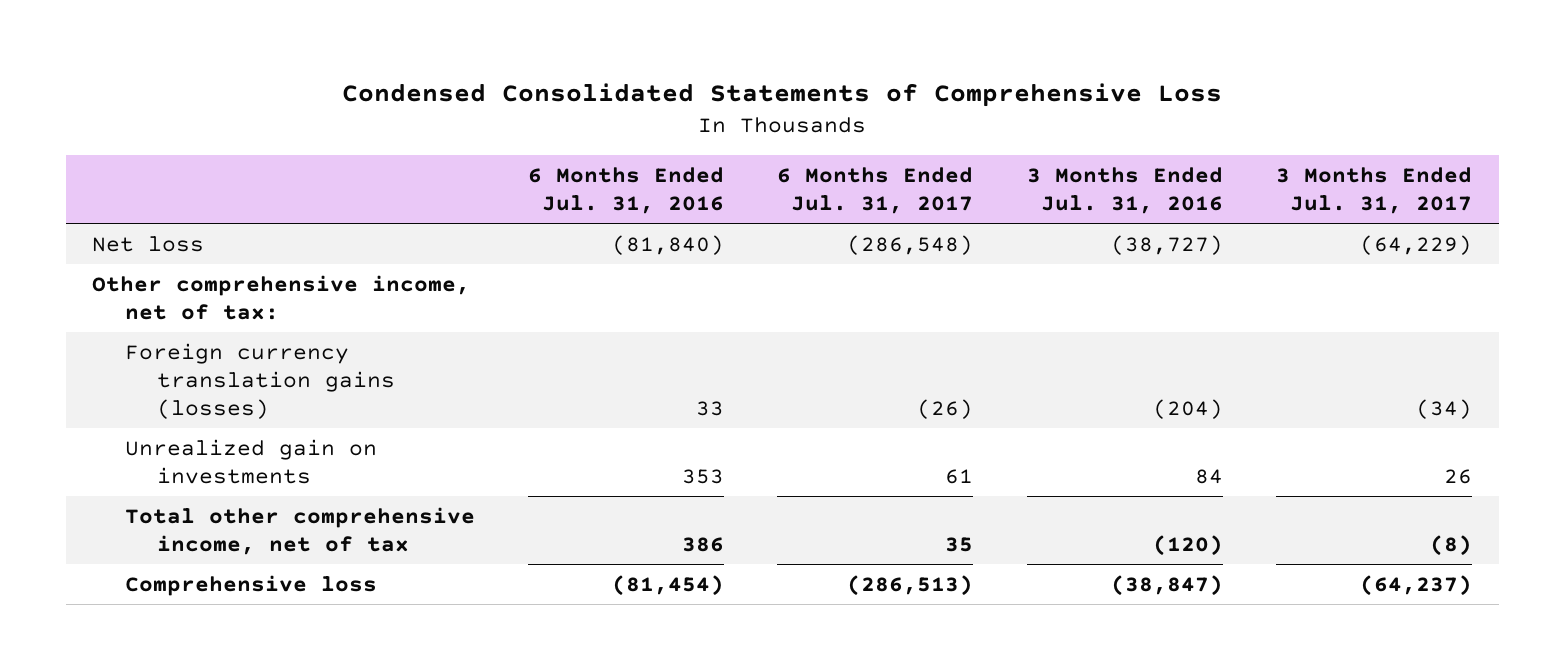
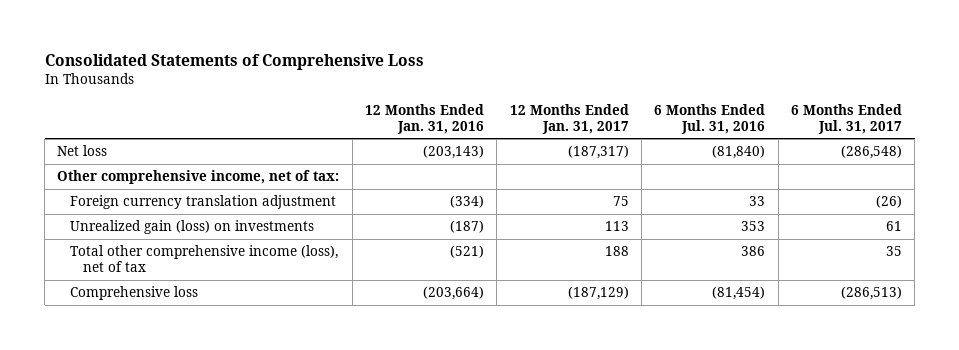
[342,83,1223,108] Condensed Consolidated Statements of Comprehensive Loss -> [44,53,424,70] Consolidated Statements of Comprehensive Loss
[1026,167,1223,215] 3 Months Ended Jul. 31, 2016 -> none
[1276,167,1473,215] 3 Months Ended Jul. 31, 2017 -> none
none -> [364,104,484,134] 12 Months Ended Jan. 31, 2016
none -> [509,104,629,134] 12 Months Ended Jan. 31, 2017
[124,342,396,420] Foreign currency translation gains (losses) -> [70,195,337,210] Foreign currency translation adjustment
[124,438,377,484] Unrealized gain on investments -> [70,220,315,235] Unrealized gain (loss) on investments
[124,506,475,555] Total other comprehensive income, net of tax -> [70,245,339,273] Total other comprehensive income (loss), net of tax

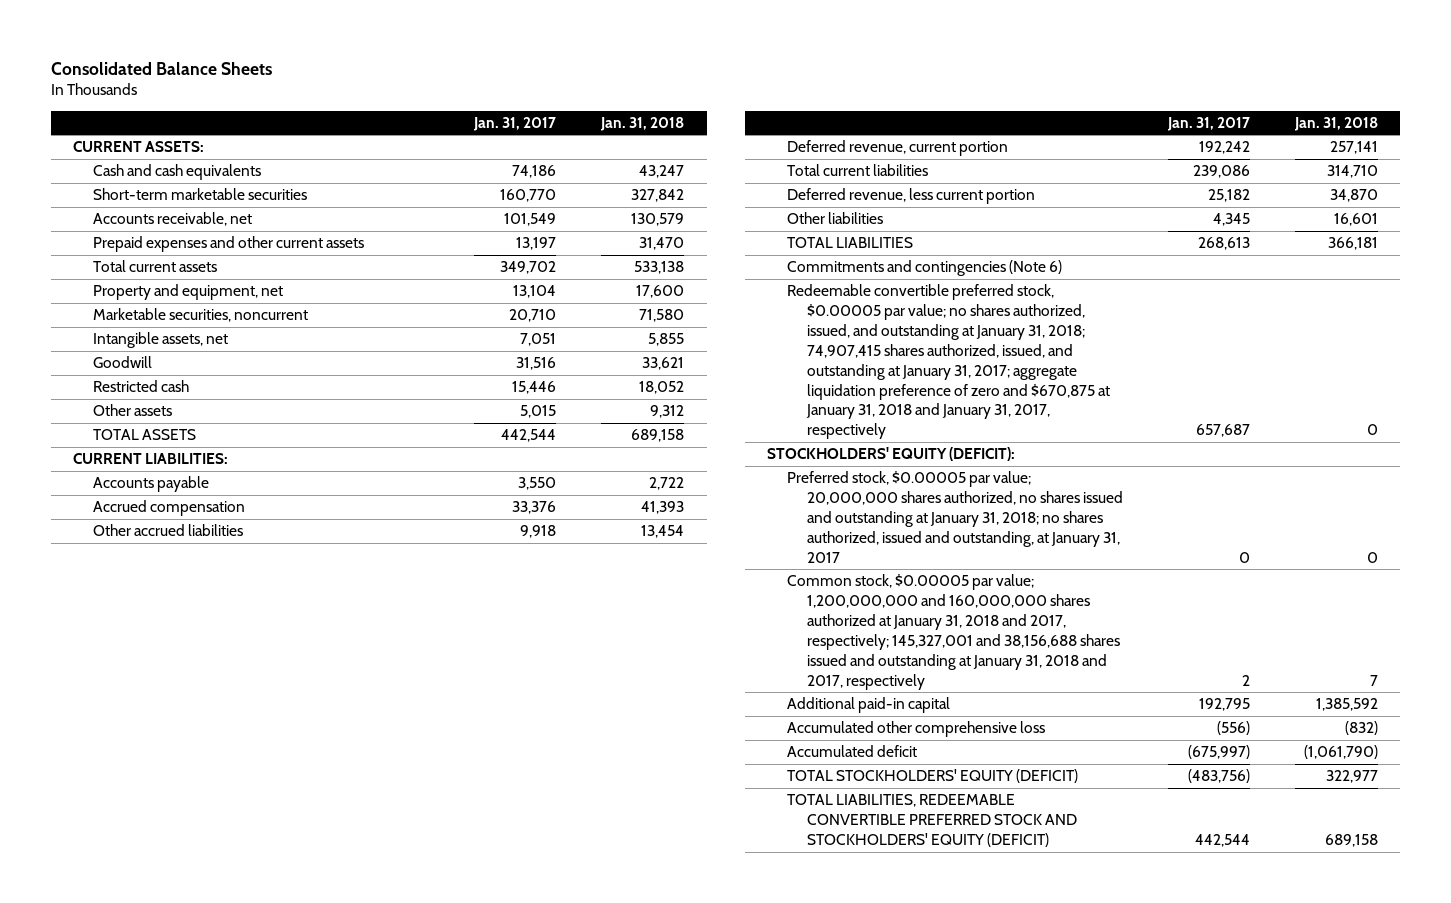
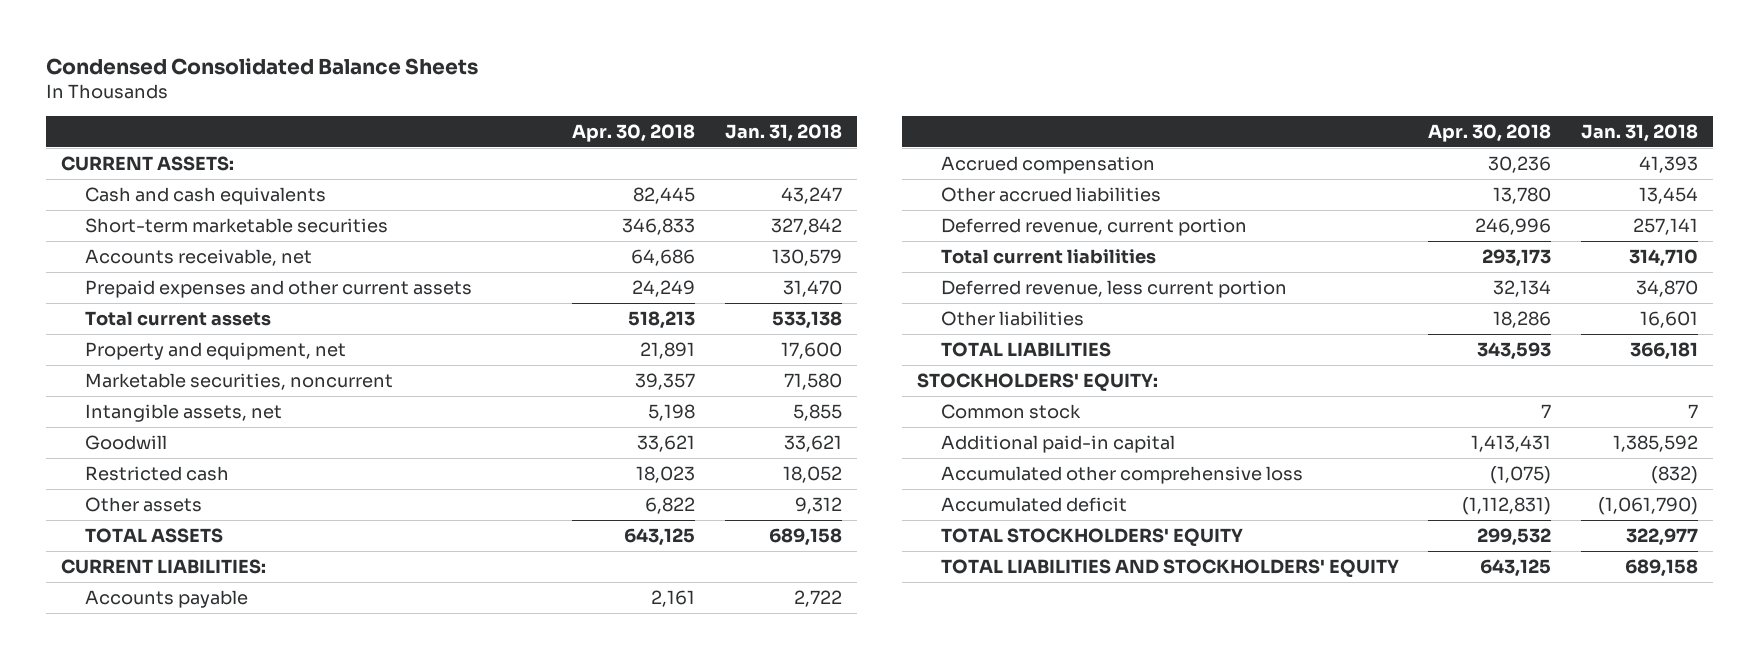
[50,61,272,75] Consolidated Balance Sheets -> [45,57,478,75] Condensed Consolidated Balance Sheets
[472,116,556,131] Jan. 31, 2017 -> none
none -> [572,124,696,143] Apr. 30, 2018
[787,260,1063,277] Commitments and contingencies (Note 6) -> none
[787,284,1110,440] Redeemable convertible preferred stock, $0.00005 par value; no shares authorized, issued, and outstanding at January 31, 2018; 74,907,415 shares authorized, issued, and outstanding at January 31, 2017; aggregate liquidation preference of zero and $670,875 at January 31, 2018 and January 31, 2017, respectively -> none
[787,471,1123,563] Preferred stock, $0.00005 par value; 20,000,000 shares authorized, no shares issued and outstanding at January 31, 2018; no shares authorized, issued and outstanding, at January 31, 2017 -> none
[767,447,1016,462] STOCKHOLDERS' EQUITY (DEFICIT): -> [916,372,1158,391] STOCKHOLDERS' EQUITY:
[787,574,1120,690] Common stock, $0.00005 par value; 1,200,000,000 and 160,000,000 shares authorized at January 31, 2018 and 2017, respectively; 145,327,001 and 38,156,688 shares issued and outstanding at January 31, 2018 and 2017, respectively -> [940,403,1081,419] Common stock
[787,769,1079,784] TOTAL STOCKHOLDERS' EQUITY (DEFICIT) -> [940,527,1243,546] TOTAL STOCKHOLDERS' EQUITY
[787,794,1077,847] TOTAL LIABILITIES, REDEEMABLE CONVERTIBLE PREFERRED STOCK AND STOCKHOLDERS' EQUITY (DEFICIT) -> [940,558,1399,577] TOTAL LIABILITIES AND STOCKHOLDERS' EQUITY

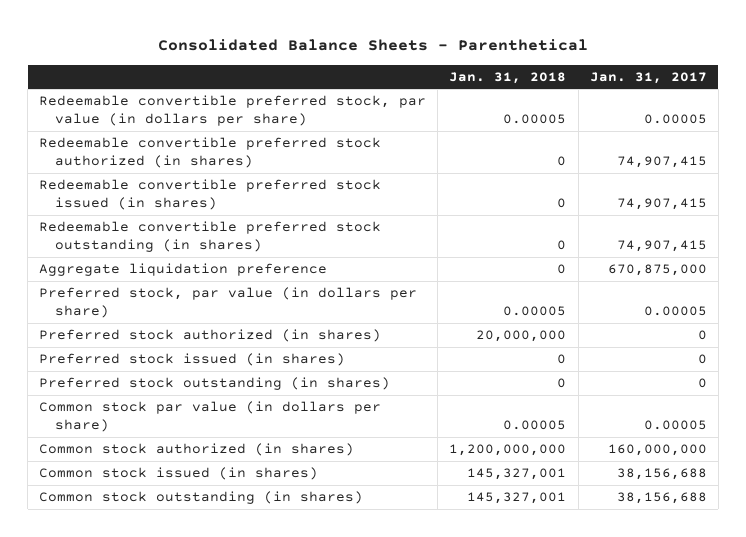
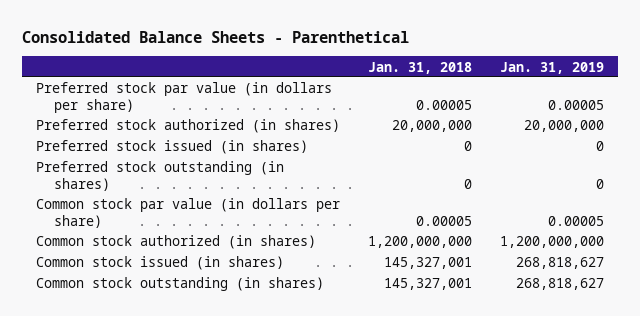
[589,71,707,84] Jan. 31, 2017 -> none
none -> [500,61,605,74] Jan. 31, 2019
[39,95,427,127] Redeemable convertible preferred stock, par value (in dollars per share) -> none
[39,137,382,169] Redeemable convertible preferred stock authorized (in shares) -> none
[39,179,382,211] Redeemable convertible preferred stock issued (in shares) -> none
[39,221,382,253] Redeemable convertible preferred stock outstanding (in shares) -> none
[39,263,328,277] Aggregate liquidation preference -> none
[39,287,418,319] Preferred stock, par value (in dollars per share) -> [35,82,332,113] Preferred stock par value (in dollars per share)

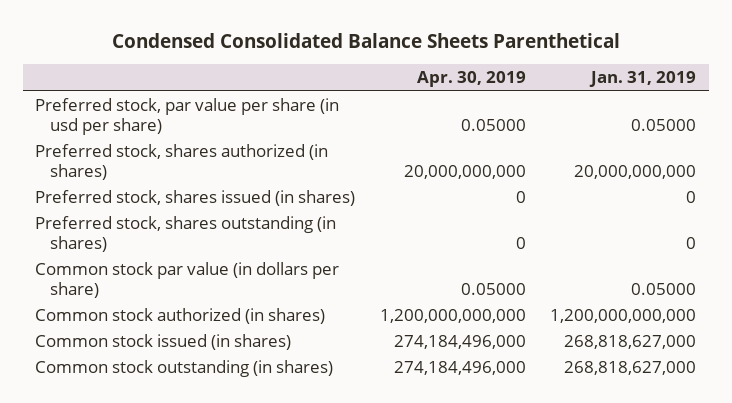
[21,30,409,43] Consolidated Balance Sheets - Parenthetical -> [111,33,620,49] Condensed Consolidated Balance Sheets Parenthetical
[367,61,472,74] Jan. 31, 2018 -> none
none -> [416,71,526,88] Apr. 30, 2019
[35,82,332,113] Preferred stock par value (in dollars per share) -> [35,97,340,135] Preferred stock, par value per share (in usd per share)
[548,99,605,110] 0.00005 -> [631,118,697,131] 0.05000
[35,119,340,134] Preferred stock authorized (in shares) -> [35,143,329,180] Preferred stock, shares authorized (in shares)
[524,120,605,133] 20,000,000 -> [574,164,697,179] 20,000,000,000
[35,140,308,155] Preferred stock issued (in shares) -> [35,189,356,206] Preferred stock, shares issued (in shares)
[35,161,284,191] Preferred stock outstanding (in shares) -> [35,215,337,252] Preferred stock, shares outstanding (in shares)
[548,215,605,226] 0.00005 -> [631,282,697,295] 0.05000
[500,236,605,249] 1,200,000,000 -> [550,308,697,323] 1,200,000,000,000
[516,257,605,270] 268,818,627 -> [564,334,697,349] 268,818,627,000
[516,278,605,291] 268,818,627 -> [564,360,697,375] 268,818,627,000

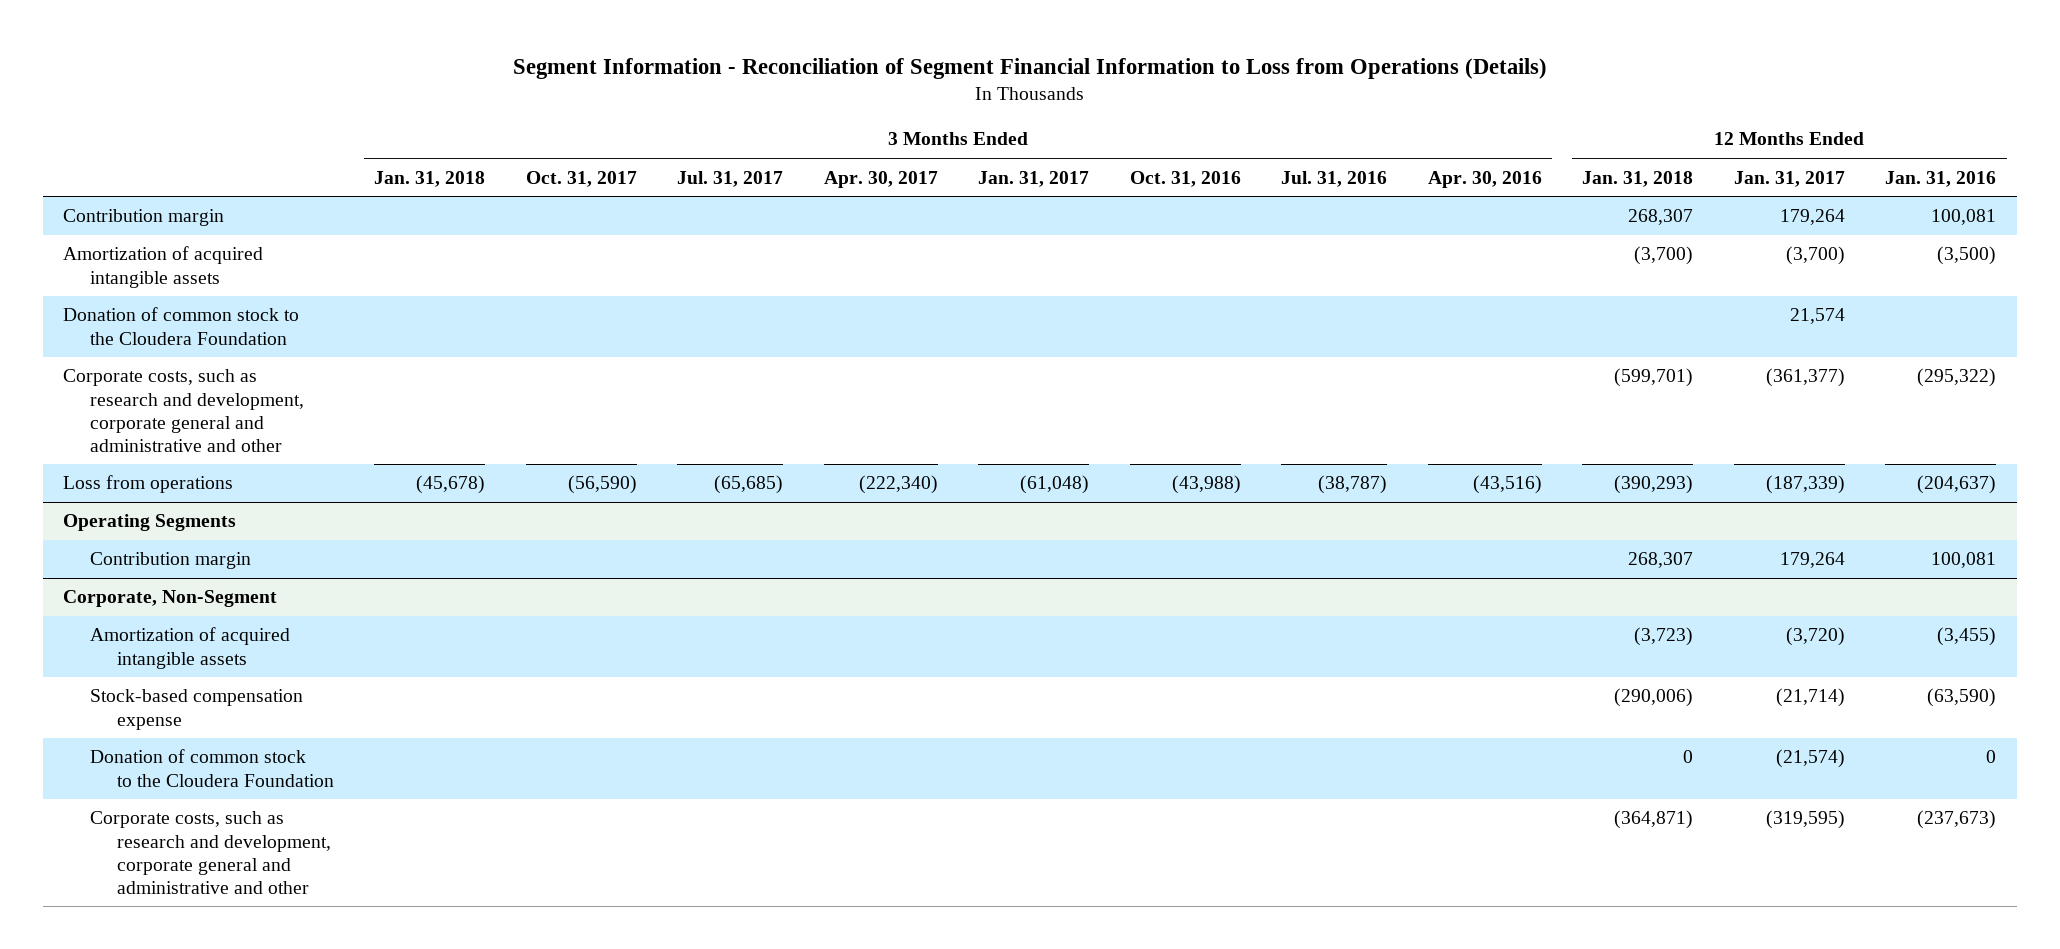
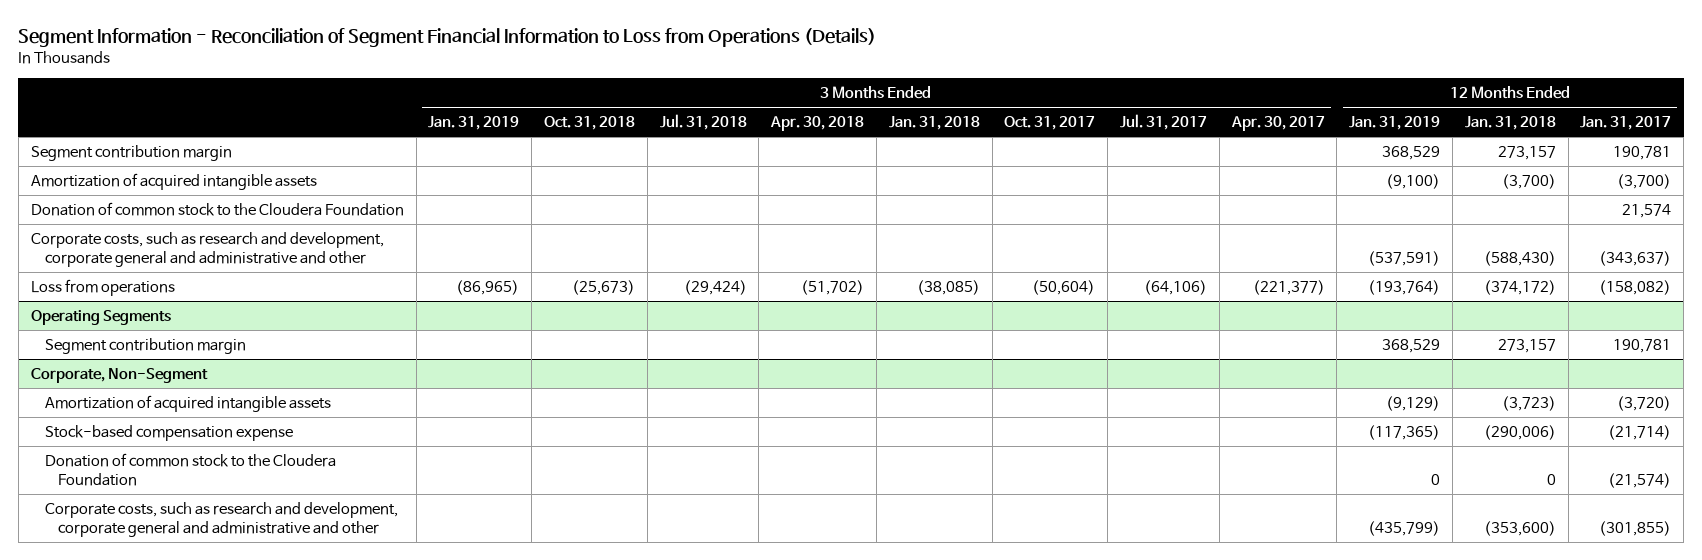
[978,170,1090,187] Jan. 31, 2017 -> none
[1129,170,1241,187] Oct. 31, 2016 -> none
[1281,170,1388,187] Jul. 31, 2016 -> none
[1427,170,1542,188] Apr. 30, 2016 -> none
[1885,170,1997,187] Jan. 31, 2016 -> none
none -> [428,116,520,131] Jan. 31, 2019
none -> [543,116,635,131] Oct. 31, 2018
none -> [659,114,747,131] Jul. 31, 2018
none -> [770,116,865,132] Apr. 30, 2018
none -> [1349,116,1441,131] Jan. 31, 2019
[63,209,225,227] Contribution margin -> [30,145,232,162] Segment contribution margin
[1628,209,1694,226] 268,307 -> [1497,146,1556,161] 273,157
[1779,209,1845,226] 179,264 -> [1613,146,1672,161] 190,781
[1614,368,1694,388] (599,701) -> [1483,250,1556,266] (588,430)
[1765,368,1845,388] (361,377) -> [1599,250,1672,266] (343,637)
[416,475,486,495] (45,678) -> [916,280,980,296] (38,085)
[567,475,637,495] (56,590) -> [1032,280,1096,296] (50,604)
[714,475,784,495] (65,685) -> [1143,280,1207,296] (64,106)
[858,475,938,495] (222,340) -> [1252,280,1325,296] (221,377)
[1614,475,1694,495] (390,293) -> [1483,280,1556,296] (374,172)
[1765,475,1845,495] (187,339) -> [1599,280,1672,296] (158,082)
[89,552,251,570] Contribution margin -> [44,338,246,355] Segment contribution margin
[1628,552,1694,569] 268,307 -> [1497,339,1556,354] 273,157
[1779,552,1845,569] 179,264 -> [1613,339,1672,354] 190,781
[1614,810,1694,830] (364,871) -> [1483,520,1556,536] (353,600)
[1765,810,1845,830] (319,595) -> [1599,520,1672,536] (301,855)

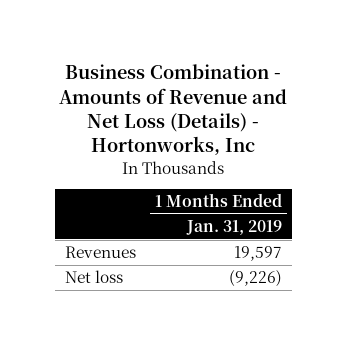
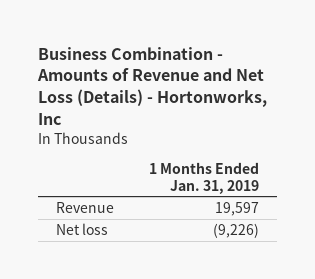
[64,246,136,259] Revenues -> [55,202,114,214] Revenue

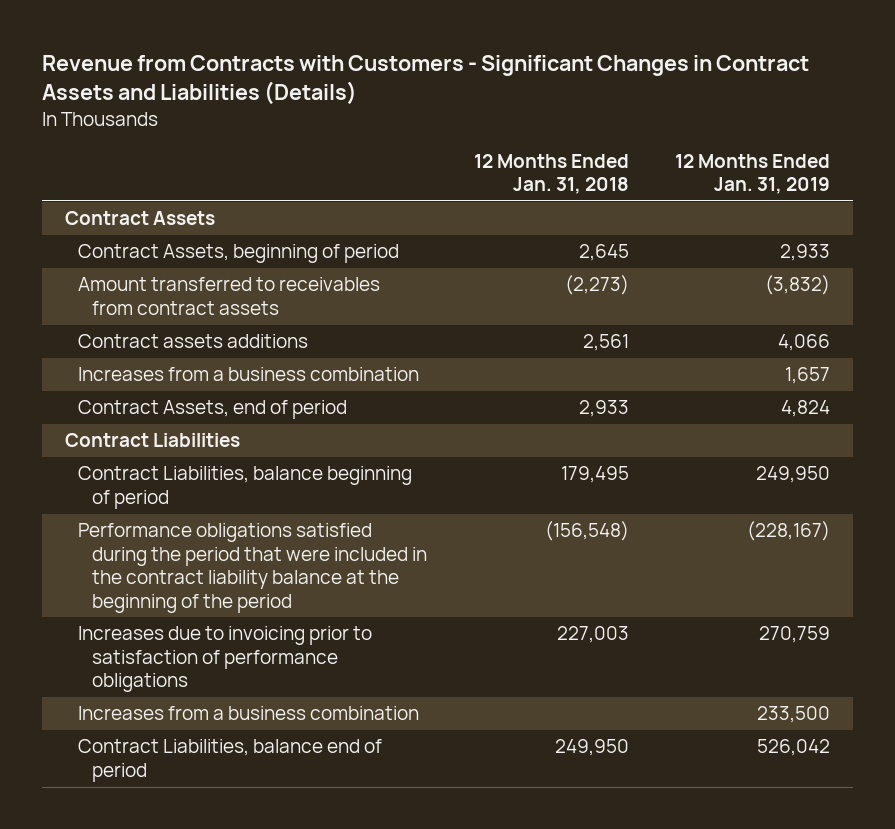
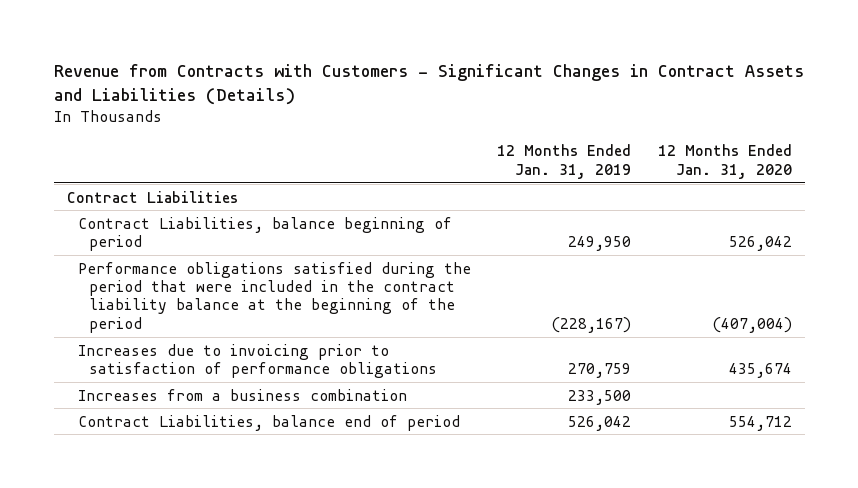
[473,153,629,195] 12 Months Ended Jan. 31, 2018 -> none
none -> [657,144,792,179] 12 Months Ended Jan. 31, 2020
[64,211,215,226] Contract Assets -> none
[78,244,400,264] Contract Assets, beginning of period -> none
[78,277,381,315] Amount transferred to receivables from contract assets -> none
[78,334,309,349] Contract assets additions -> none
[78,367,420,382] Increases from a business combination -> none
[78,400,348,420] Contract Assets, end of period -> none

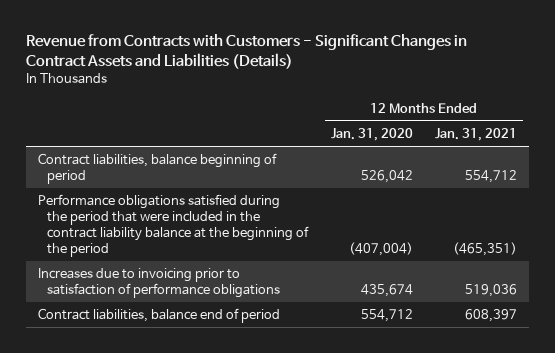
[497,144,632,179] 12 Months Ended Jan. 31, 2019 -> none
none -> [435,128,518,142] Jan. 31, 2021
[66,190,238,203] Contract Liabilities -> none
[77,216,452,251] Contract Liabilities, balance beginning of period -> [37,153,277,185] Contract liabilities, balance beginning of period
[77,388,407,401] Increases from a business combination -> none
[77,414,460,431] Contract Liabilities, balance end of period -> [37,308,280,324] Contract liabilities, balance end of period

